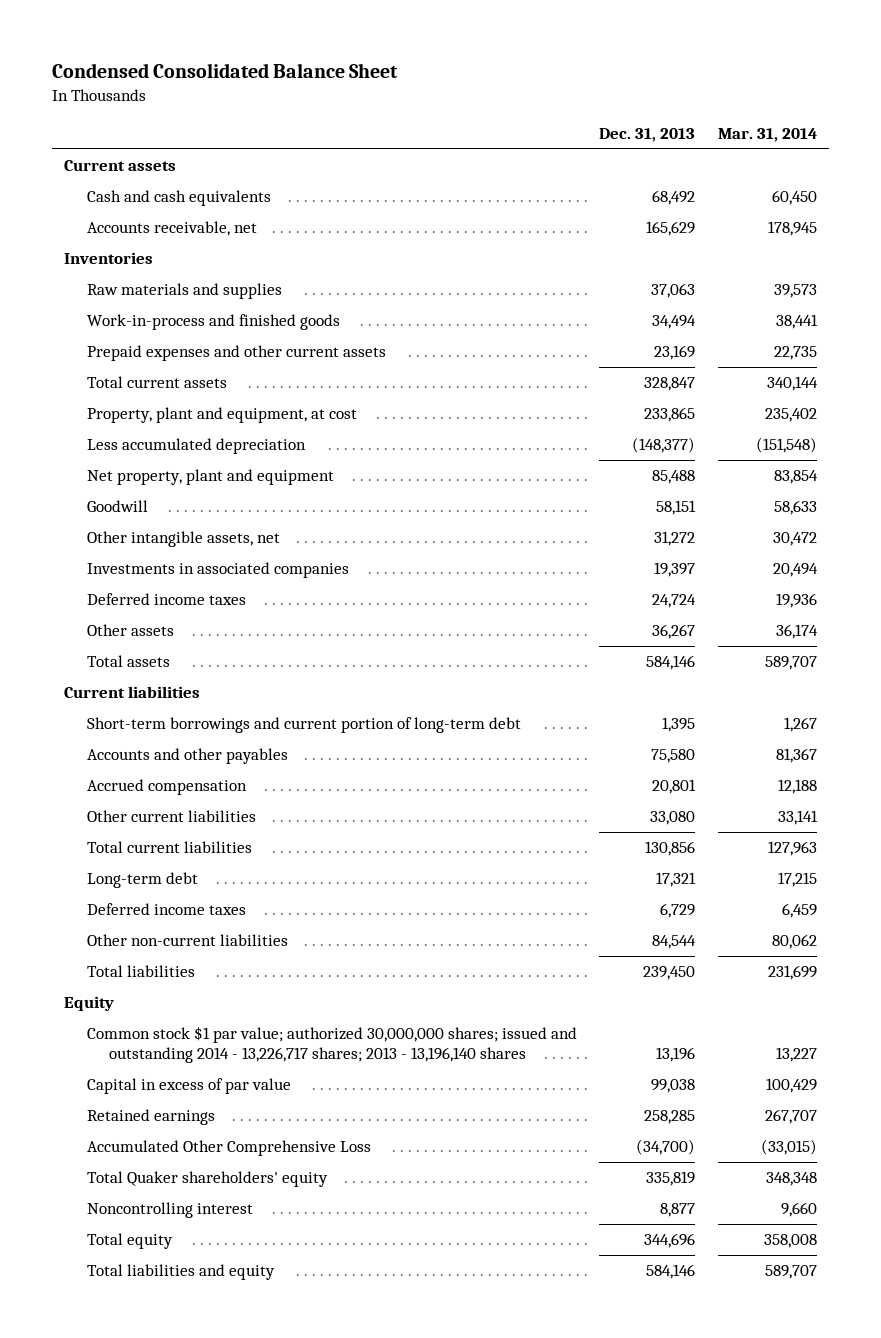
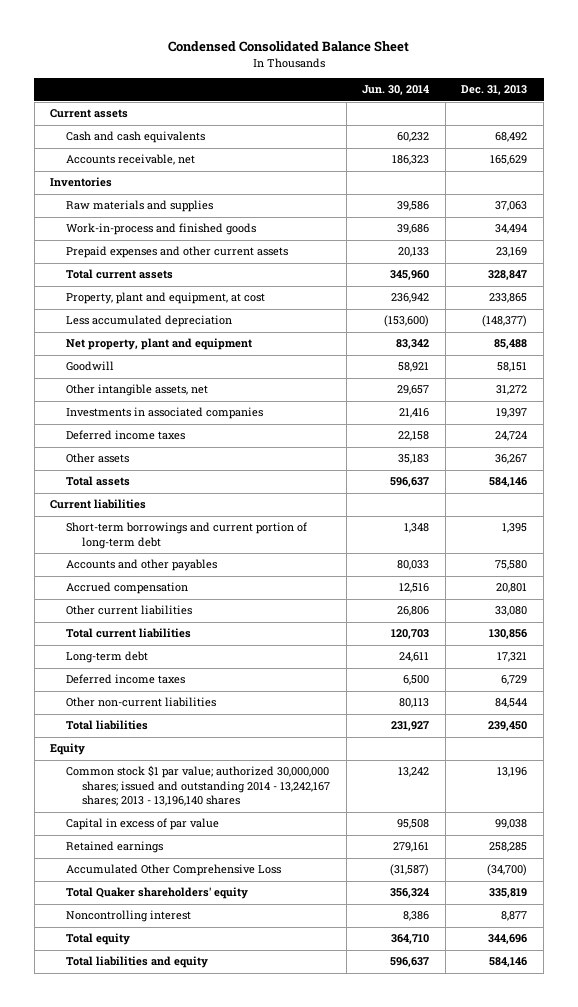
[718,128,818,143] Mar. 31, 2014 -> none
none -> [362,85,430,96] Jun. 30, 2014
[86,1026,577,1064] Common stock $1 par value; authorized 30,000,000 shares; issued and outstanding 2014 - 13,226,717 shares; 2013 - 13,196,140 shares -> [66,765,330,807] Common stock $1 par value; authorized 30,000,000 shares; issued and outstanding 2014 - 13,242,167 shares; 2013 - 13,196,140 shares

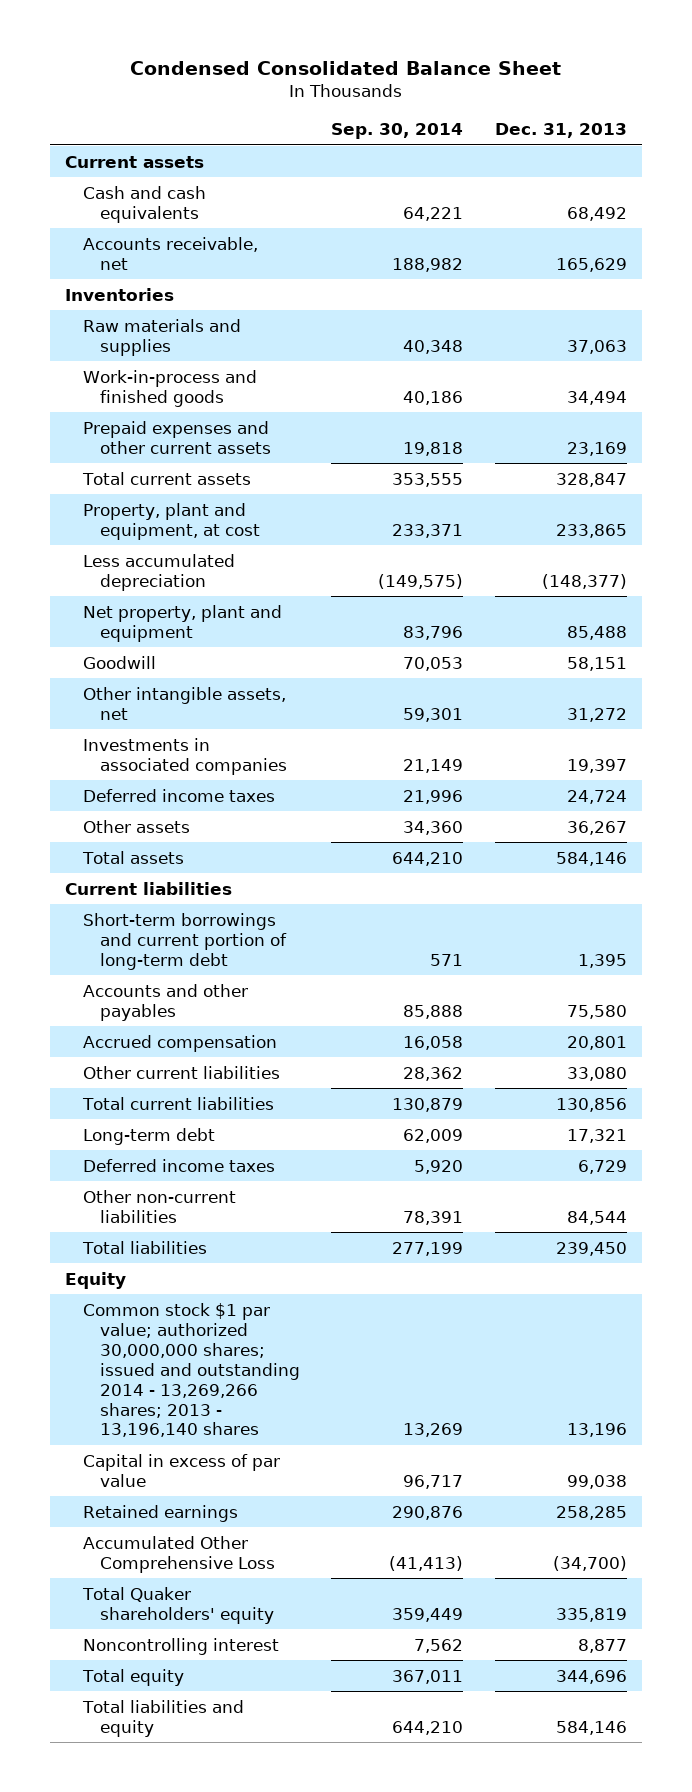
[362,85,430,96] Jun. 30, 2014 -> none
none -> [331,123,464,140] Sep. 30, 2014
[66,765,330,807] Common stock $1 par value; authorized 30,000,000 shares; issued and outstanding 2014 - 13,242,167 shares; 2013 - 13,196,140 shares -> [82,1302,301,1438] Common stock $1 par value; authorized 30,000,000 shares; issued and outstanding 2014 - 13,269,266 shares; 2013 - 13,196,140 shares

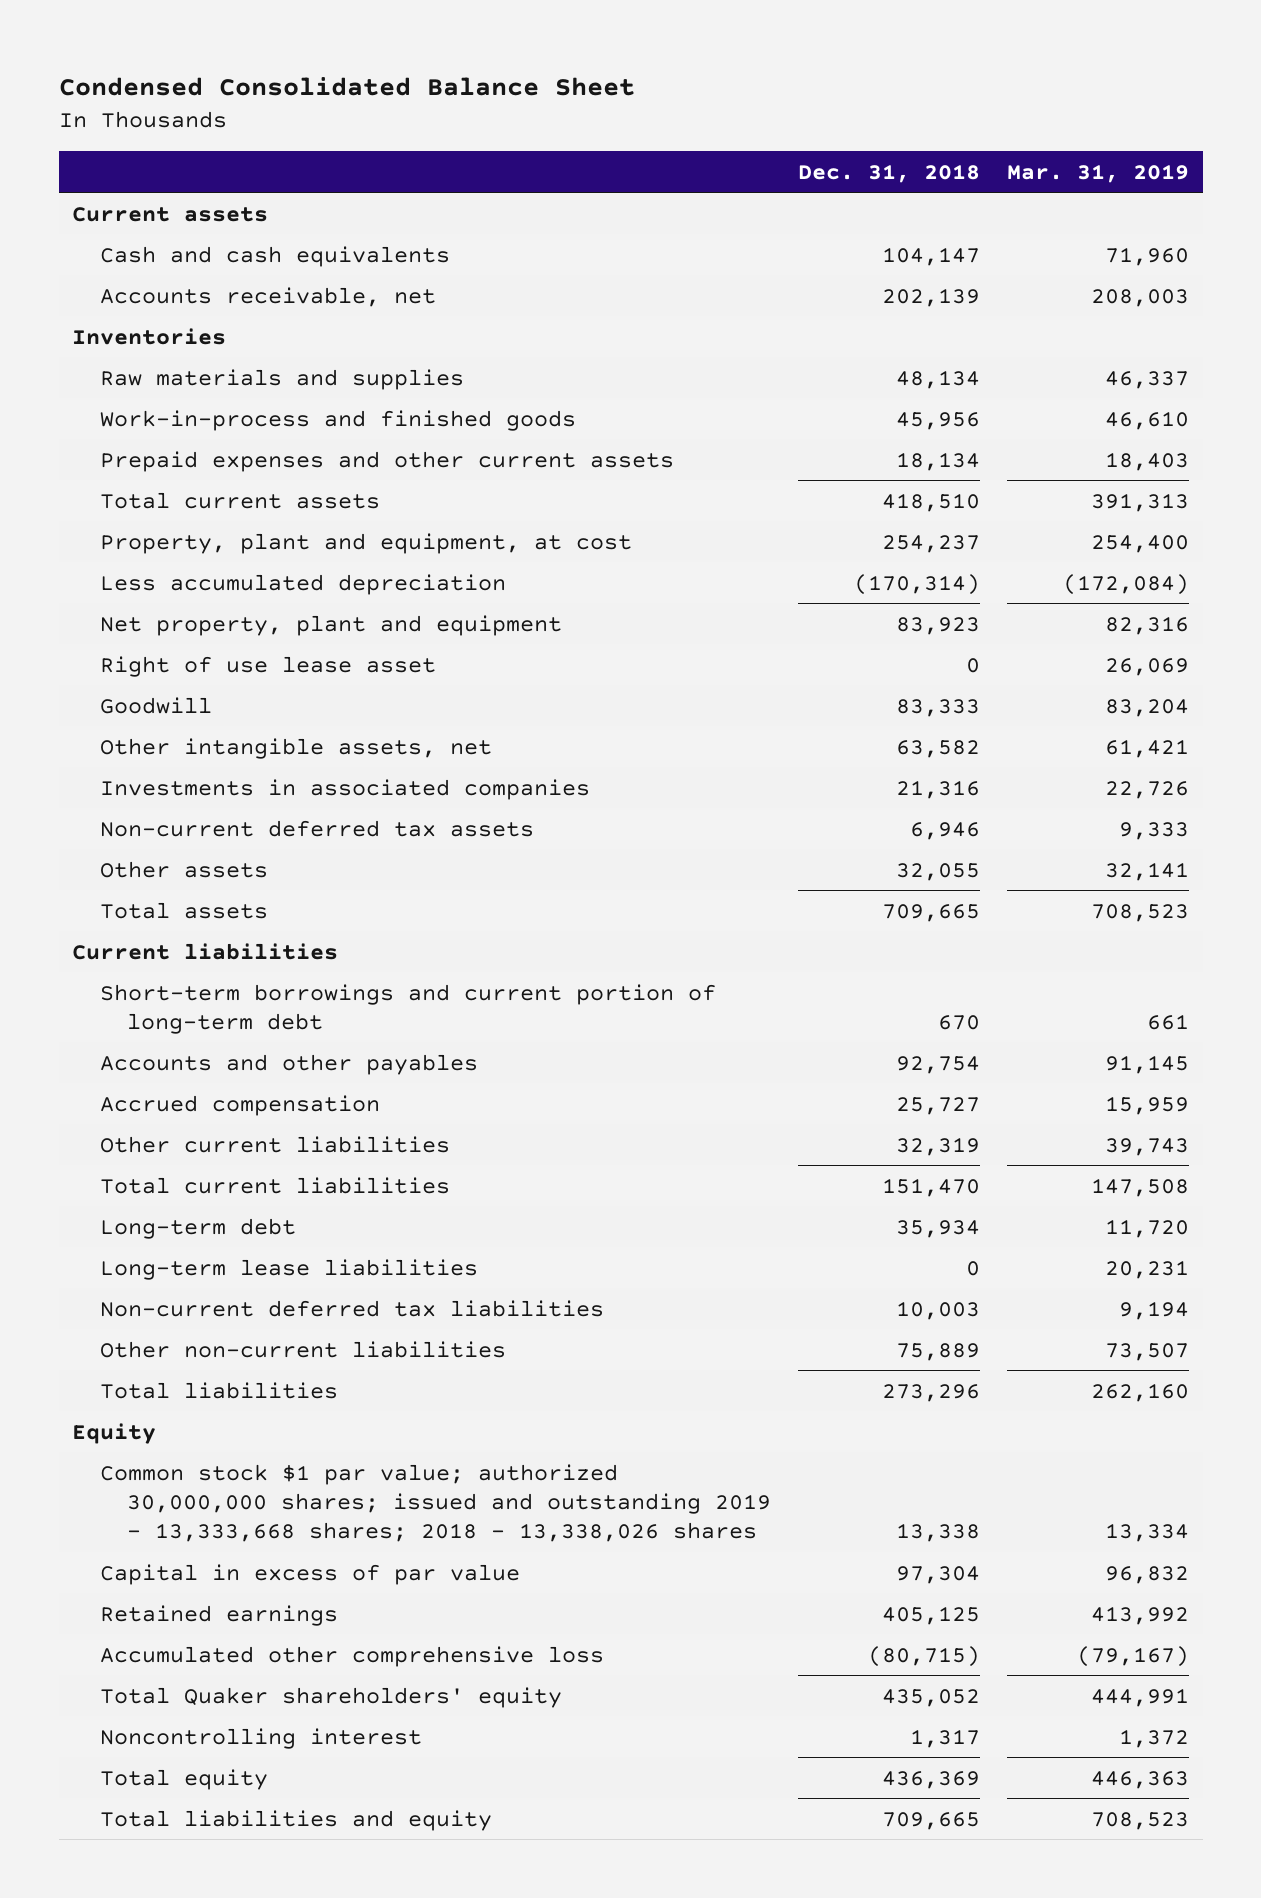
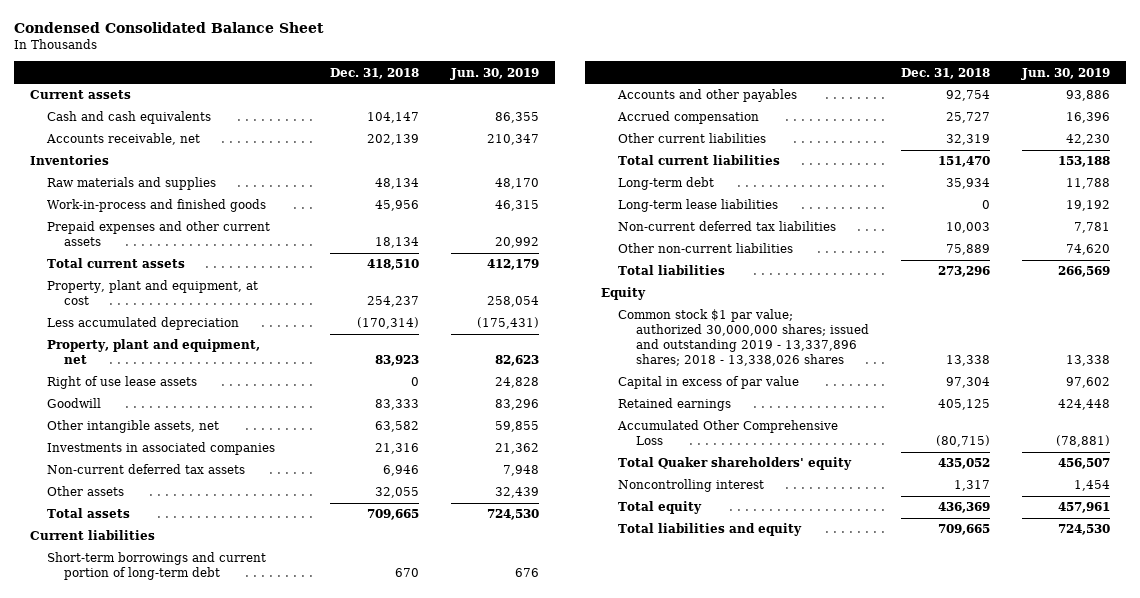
[1007,163,1190,183] Mar. 31, 2019 -> none
none -> [449,67,539,80] Jun. 30, 2019
[99,614,562,636] Net property, plant and equipment -> [47,339,261,365] Property, plant and equipment, net
[99,655,436,677] Right of use lease asset -> [47,376,198,390] Right of use lease assets
[99,1463,771,1542] Common stock $1 par value; authorized 30,000,000 shares; issued and outstanding 2019 - 13,333,668 shares; 2018 - 13,338,026 shares -> [618,309,869,367] Common stock $1 par value; authorized 30,000,000 shares; issued and outstanding 2019 - 13,337,896 shares; 2018 - 13,338,026 shares
[99,1645,604,1667] Accumulated other comprehensive loss -> [617,420,839,446] Accumulated Other Comprehensive Loss

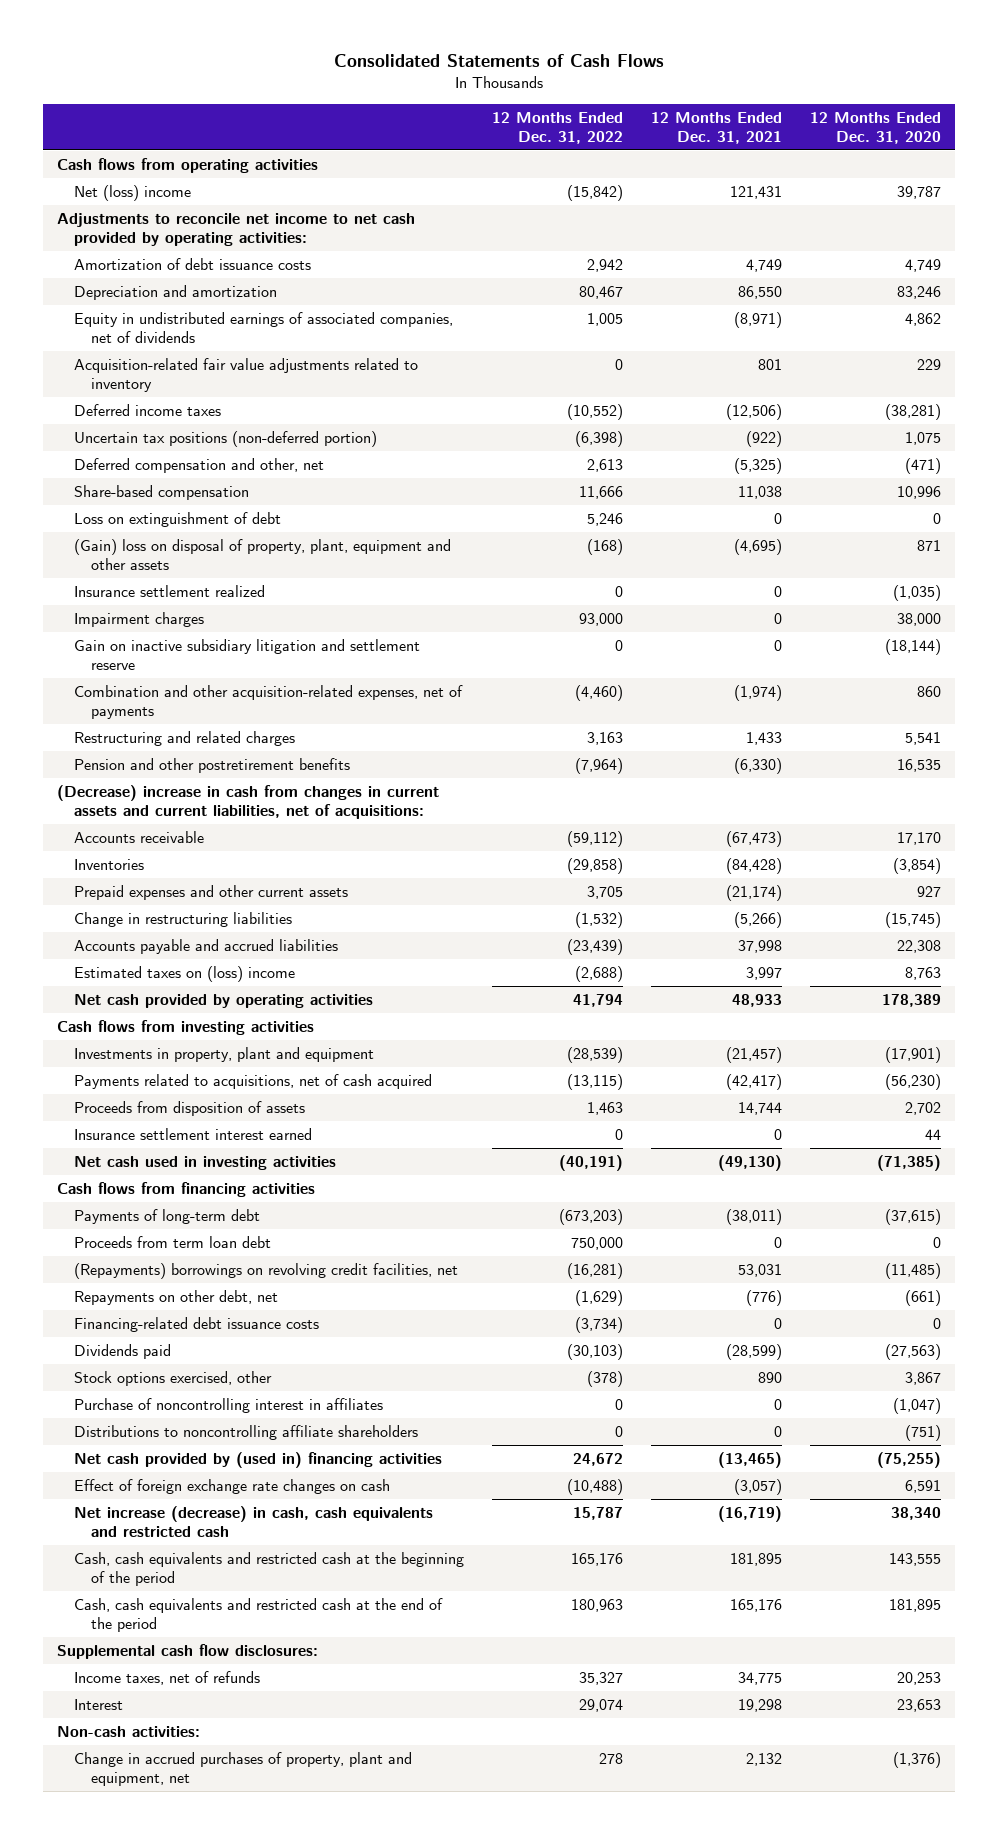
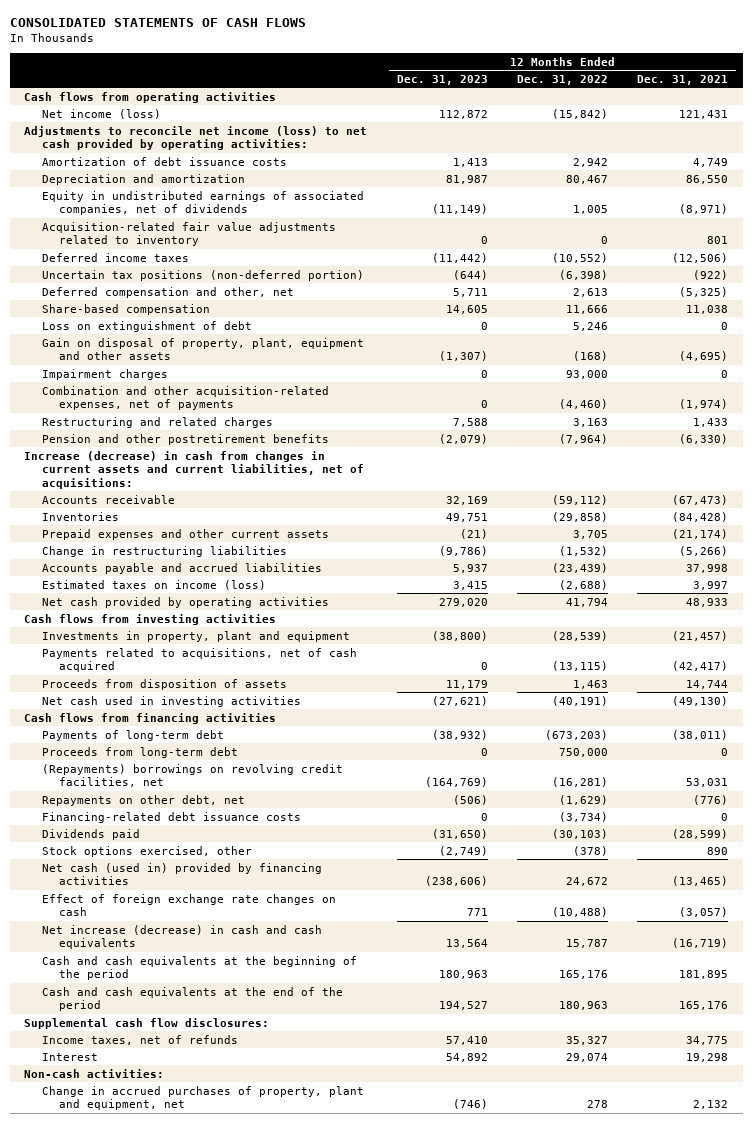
[333,54,664,68] Consolidated Statements of Cash Flows -> [9,17,306,27] CONSOLIDATED STATEMENTS OF CASH FLOWS
[810,112,942,144] 12 Months Ended Dec. 31, 2020 -> none
none -> [396,74,488,85] Dec. 31, 2023
[73,185,191,202] Net (loss) income -> [41,108,161,119] Net income (loss)
[56,213,415,246] Adjustments to reconcile net income to net cash provided by operating activities: -> [24,125,368,151] Adjustments to reconcile net income (loss) to net cash provided by operating activities:
[73,585,265,598] Insurance settlement realized -> none
[73,539,451,570] (Gain) loss on disposal of property, plant, equipment and other assets -> [41,337,364,361] Gain on disposal of property, plant, equipment and other assets
[73,639,420,670] Gain on inactive subsidiary litigation and settlement reserve -> none
[56,785,439,819] (Decrease) increase in cash from changes in current assets and current liabilities, net of acquisitions: -> [24,450,364,489] Increase (decrease) in cash from changes in current assets and current liabilities, net of acquisitions:
[73,966,295,983] Estimated taxes on (loss) income -> [41,579,266,590] Estimated taxes on income (loss)
[73,1128,312,1141] Insurance settlement interest earned -> none
[73,1236,271,1249] Proceeds from term loan debt -> [41,746,238,758] Proceeds from long-term debt
[73,1398,383,1414] Purchase of noncontrolling interest in affiliates -> none
[73,1425,418,1441] Distributions to noncontrolling affiliate shareholders -> none
[73,1452,442,1469] Net cash provided by (used in) financing activities -> [41,862,322,886] Net cash (used in) provided by financing activities
[73,1506,433,1537] Net increase (decrease) in cash, cash equivalents and restricted cash -> [41,924,322,950] Net increase (decrease) in cash and cash equivalents
[73,1552,464,1586] Cash, cash equivalents and restricted cash at the beginning of the period -> [41,955,357,981] Cash and cash equivalents at the beginning of the period
[73,1598,443,1632] Cash, cash equivalents and restricted cash at the end of the period -> [41,986,343,1012] Cash and cash equivalents at the end of the period

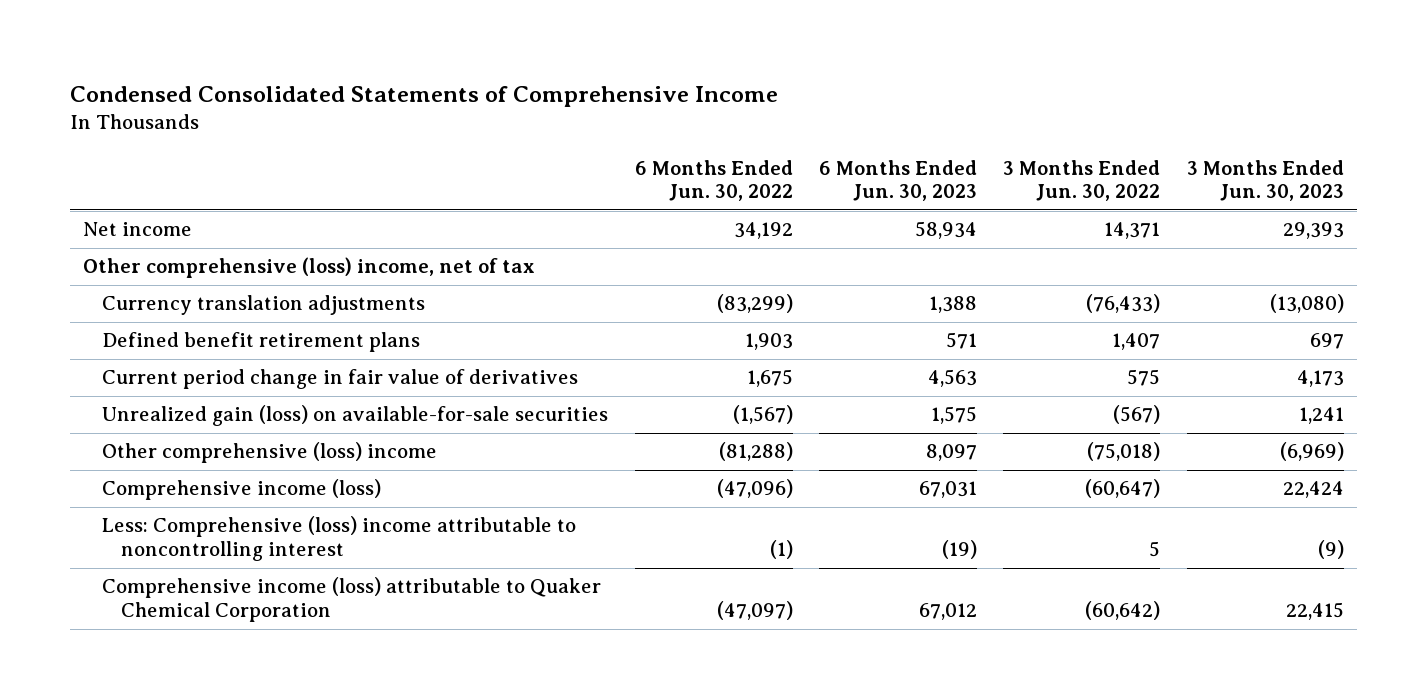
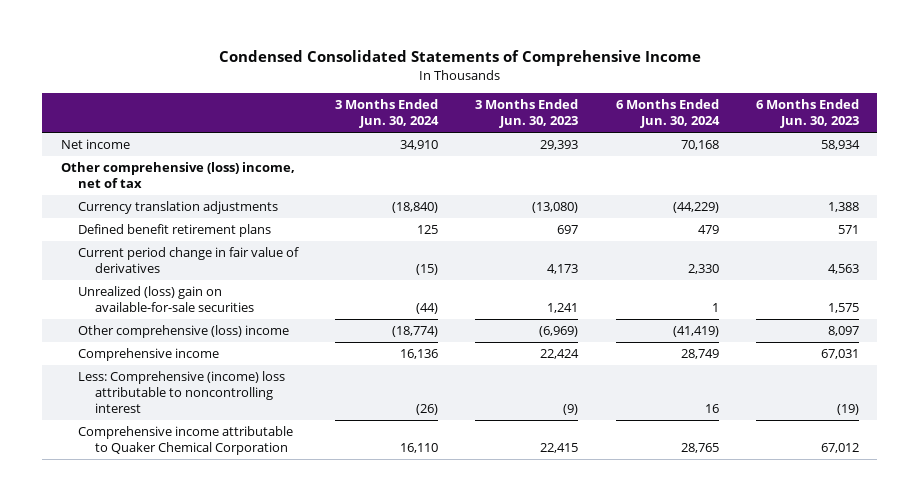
[634,159,793,202] 6 Months Ended Jun. 30, 2022 -> none
[1003,159,1161,202] 3 Months Ended Jun. 30, 2022 -> none
none -> [335,99,440,129] 3 Months Ended Jun. 30, 2024
none -> [615,99,720,129] 6 Months Ended Jun. 30, 2024
[102,405,609,427] Unrealized gain (loss) on available-for-sale securities -> [77,286,254,313] Unrealized (loss) gain on available-for-sale securities
[102,479,382,501] Comprehensive income (loss) -> [77,348,219,362] Comprehensive income
[102,516,577,562] Less: Comprehensive (loss) income attributable to noncontrolling interest -> [77,371,285,414] Less: Comprehensive (income) loss attributable to noncontrolling interest
[102,577,602,623] Comprehensive income (loss) attributable to Quaker Chemical Corporation -> [77,426,293,456] Comprehensive income attributable to Quaker Chemical Corporation

